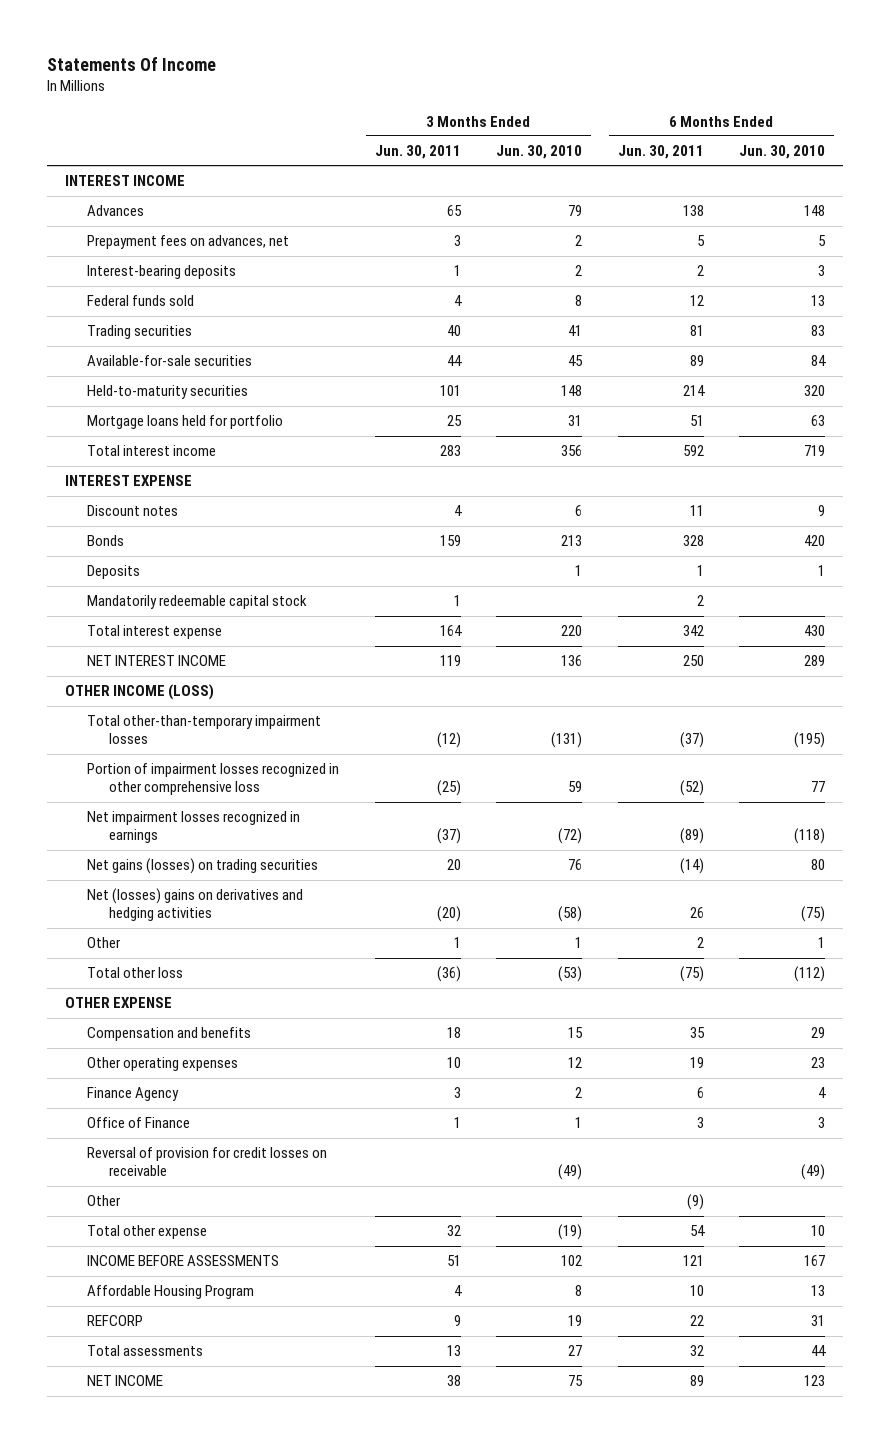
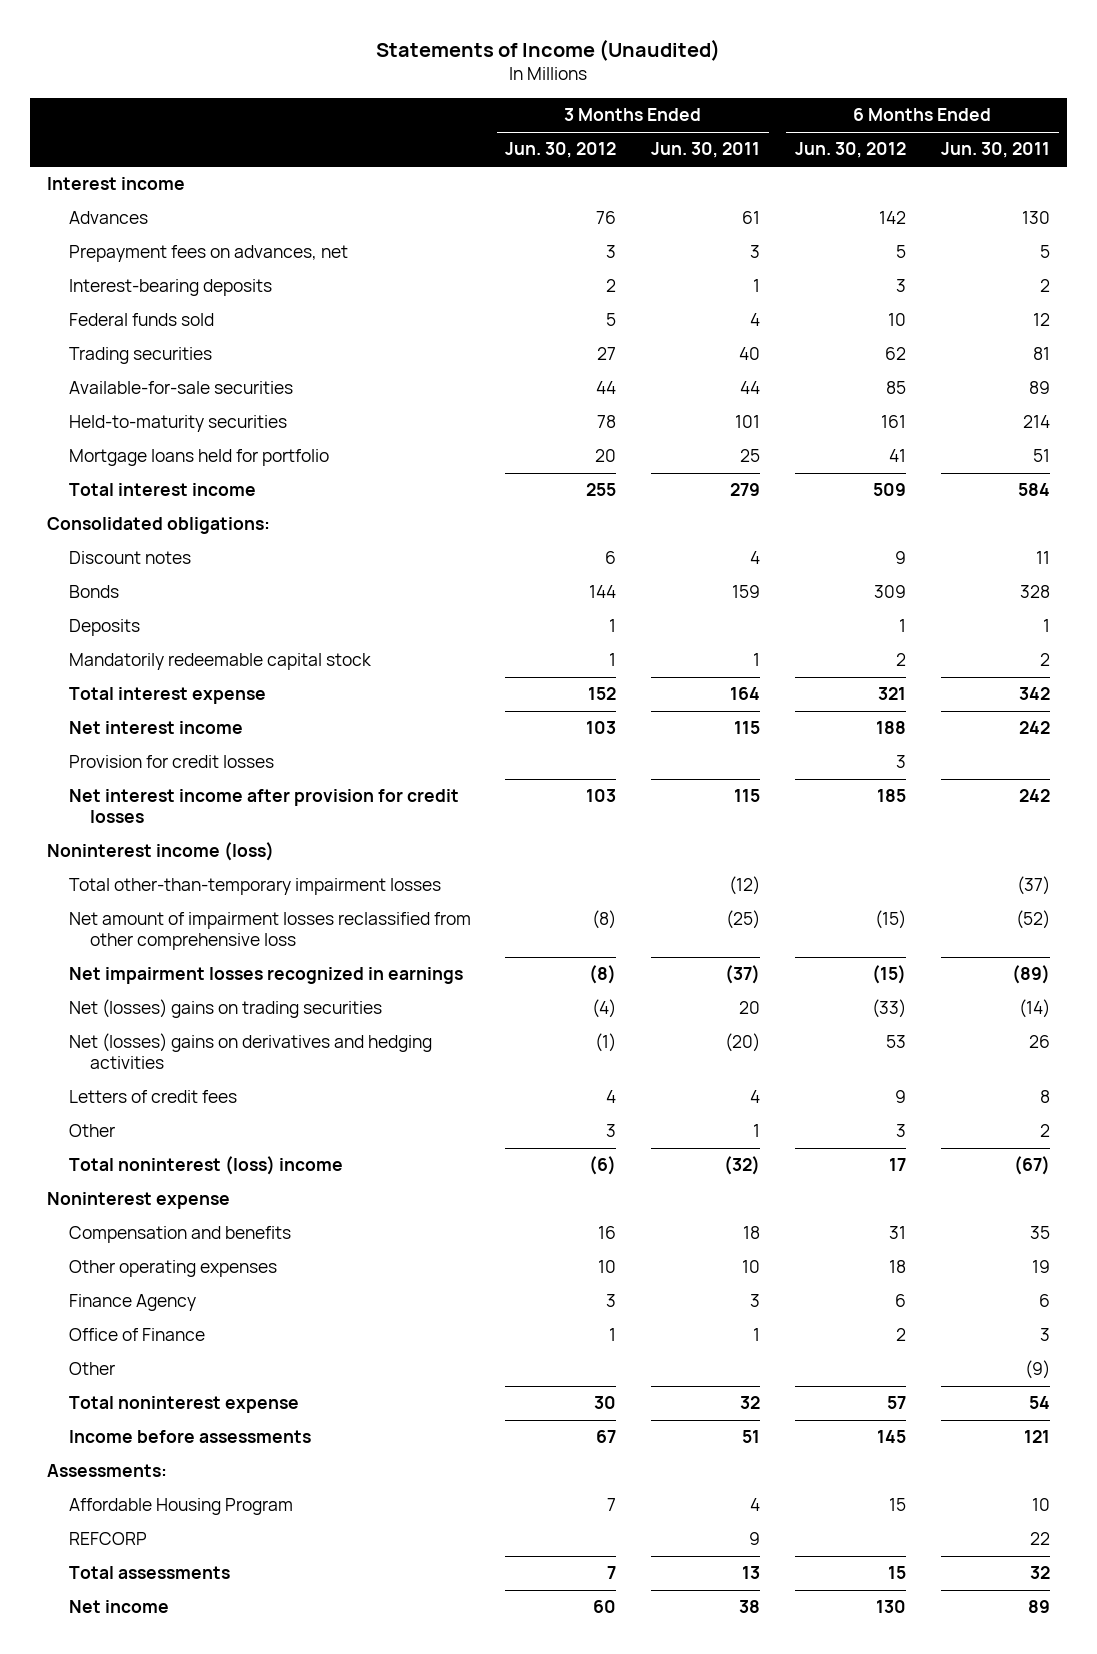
[47,56,217,71] Statements Of Income -> [376,38,721,61] Statements of Income (Unaudited)
[496,145,583,160] Jun. 30, 2010 -> none
[739,145,826,160] Jun. 30, 2010 -> none
none -> [505,142,617,159] Jun. 30, 2012
none -> [795,142,907,159] Jun. 30, 2012
[65,175,186,187] INTEREST INCOME -> [47,177,186,191] Interest income
[446,205,462,217] 65 -> [742,211,761,225] 61
[682,205,704,217] 138 -> [1021,211,1050,225] 130
[65,475,193,487] INTEREST EXPENSE -> none
[439,445,461,457] 283 -> [730,483,761,497] 279
[682,445,704,457] 592 -> [1017,483,1050,497] 584
none -> [47,517,271,535] Consolidated obligations:
[87,655,227,667] NET INTEREST INCOME -> [68,721,243,735] Net interest income
[439,655,461,667] 119 -> [734,721,761,735] 115
[682,655,704,667] 250 -> [1018,721,1050,735] 242
none -> [68,755,274,769] Provision for credit losses
none -> [68,789,459,823] Net interest income after provision for credit losses
[65,684,215,701] OTHER INCOME (LOSS) -> [47,842,275,862] Noninterest income (loss)
[87,763,340,796] Portion of impairment losses recognized in other comprehensive loss -> [68,912,471,950] Net amount of impairment losses reclassified from other comprehensive loss
[87,858,319,875] Net gains (losses) on trading securities -> [68,999,382,1019] Net (losses) gains on trading securities
none -> [68,1090,237,1104] Letters of credit fees
[87,967,184,979] Total other loss -> [68,1156,343,1176] Total noninterest (loss) income
[436,966,461,983] (36) -> [724,1156,761,1176] (32)
[679,966,704,983] (75) -> [1013,1156,1050,1176] (67)
[65,997,173,1009] OTHER EXPENSE -> [47,1192,231,1210] Noninterest expense
[87,1147,328,1177] Reversal of provision for credit losses on receivable -> none
[87,1225,208,1240] Total other expense -> [68,1396,299,1414] Total noninterest expense
[87,1255,280,1267] INCOME BEFORE ASSESSMENTS -> [68,1430,311,1444] Income before assessments
none -> [47,1464,168,1478] Assessments:
[87,1375,164,1387] NET INCOME -> [68,1600,169,1614] Net income

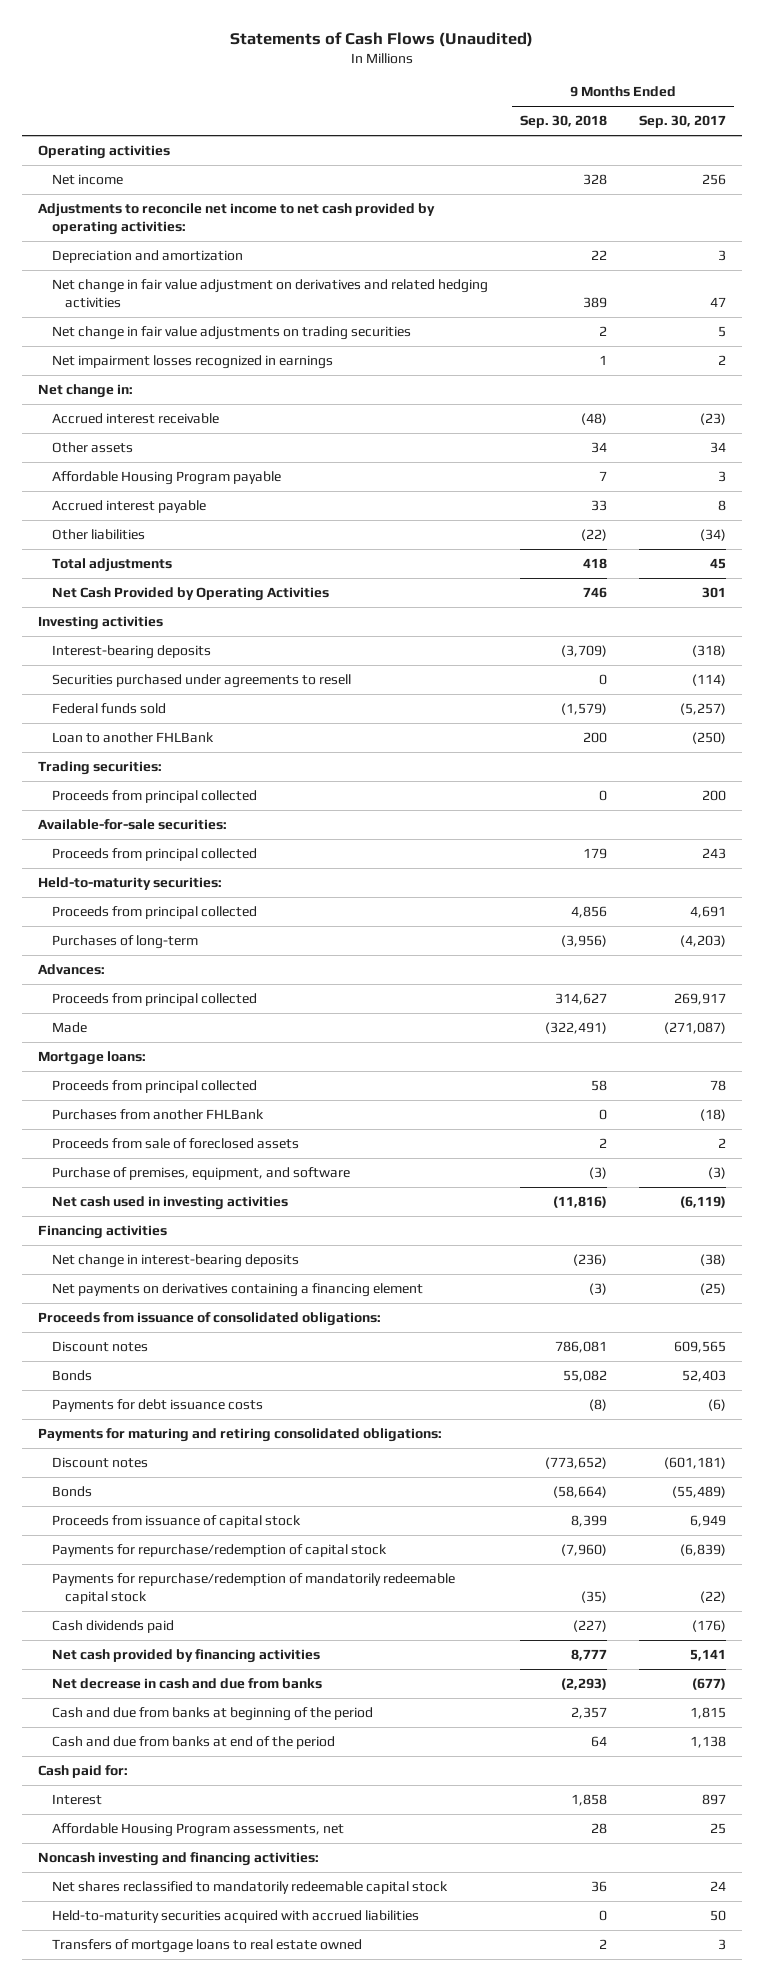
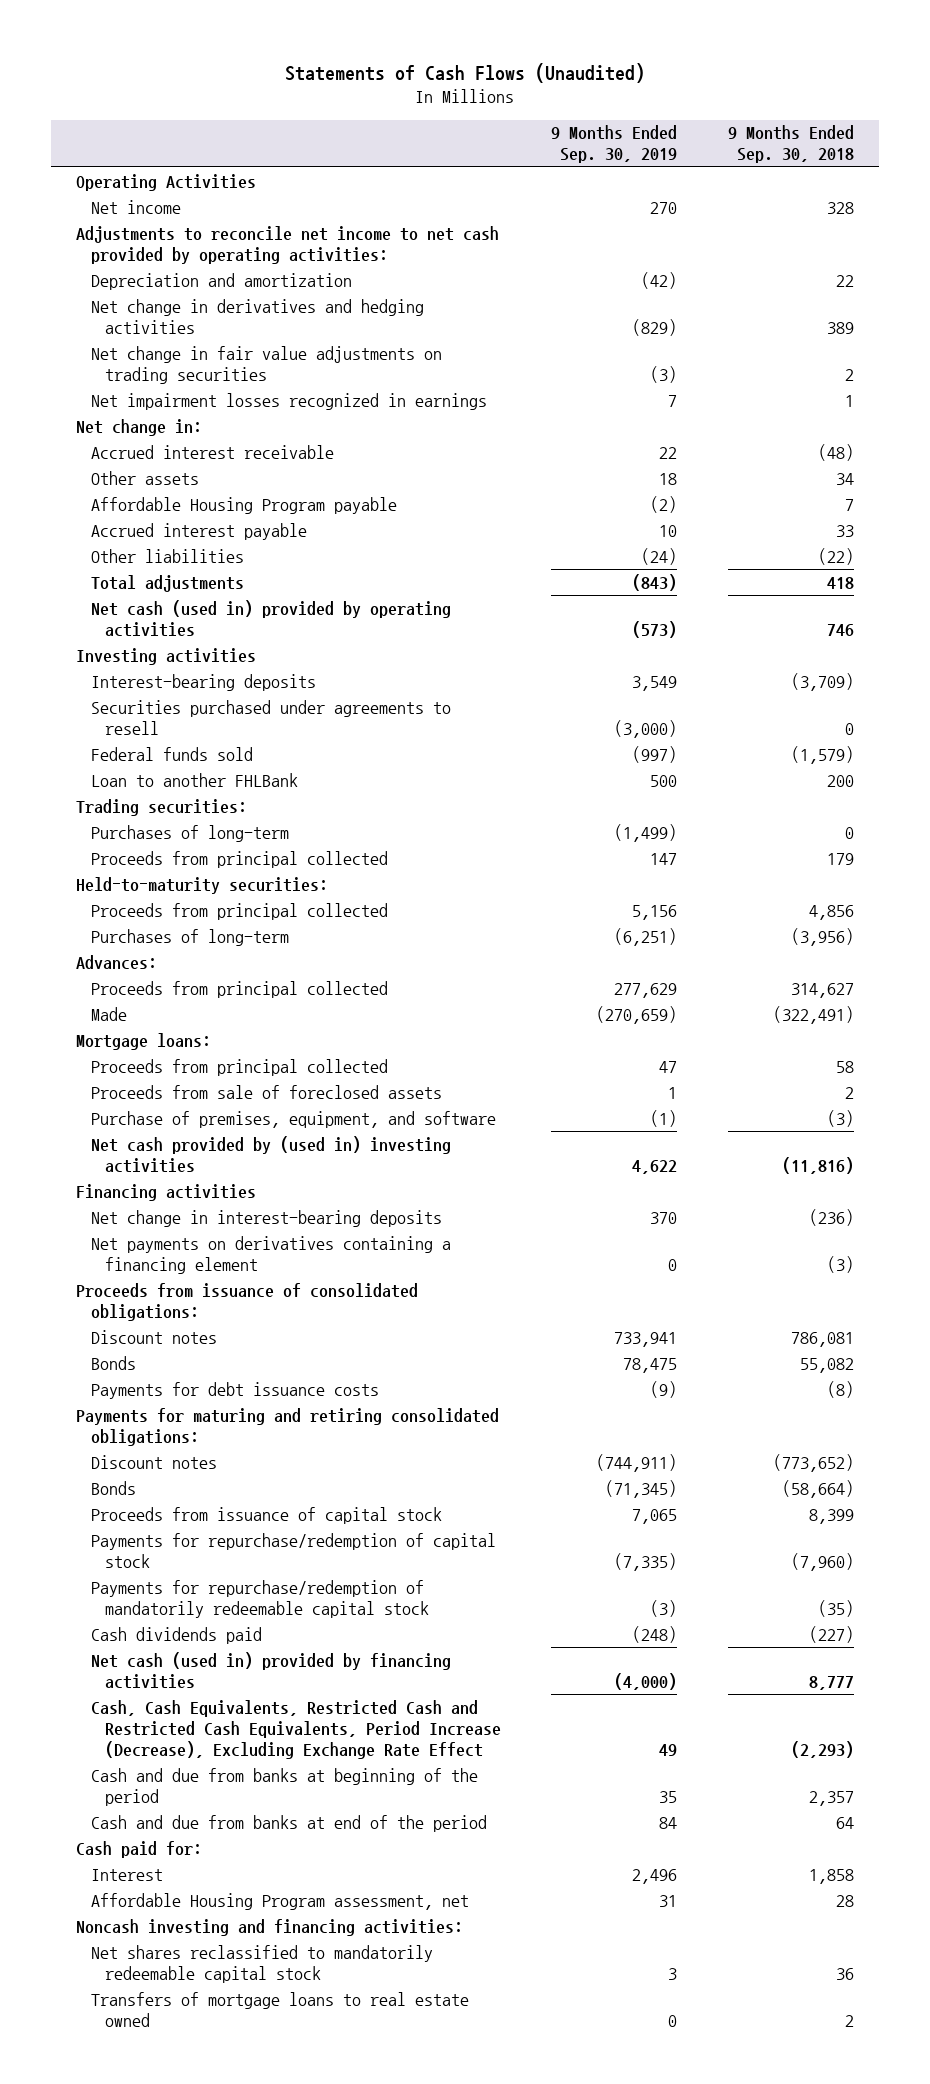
[638,115,726,129] Sep. 30, 2017 -> none
none -> [551,125,678,164] 9 Months Ended Sep. 30, 2019
[38,145,171,160] Operating activities -> [76,173,257,191] Operating Activities
[51,279,488,308] Net change in fair value adjustment on derivatives and related hedging activities -> [90,298,424,334] Net change in derivatives and hedging activities
[51,587,329,602] Net Cash Provided by Operating Activities -> [90,599,451,637] Net cash (used in) provided by operating activities
[51,790,257,804] Proceeds from principal collected -> none
[38,819,228,831] Available-for-sale securities: -> none
none -> [90,824,289,842] Purchases of long-term
[51,1109,264,1121] Purchases from another FHLBank -> none
[51,1196,288,1211] Net cash used in investing activities -> [90,1135,451,1173] Net cash provided by (used in) investing activities
[51,1649,320,1664] Net cash provided by financing activities -> [90,1651,451,1689] Net cash (used in) provided by financing activities
[51,1678,322,1690] Net decrease in cash and due from banks -> [90,1699,501,1759] Cash, Cash Equivalents, Restricted Cash and Restricted Cash Equivalents, Period Increase (Decrease), Excluding Exchange Rate Effect
[51,1823,344,1838] Affordable Housing Program assessments, net -> [90,1892,469,1910] Affordable Housing Program assessment, net
[51,1910,419,1924] Held-to-maturity securities acquired with accrued liabilities -> none

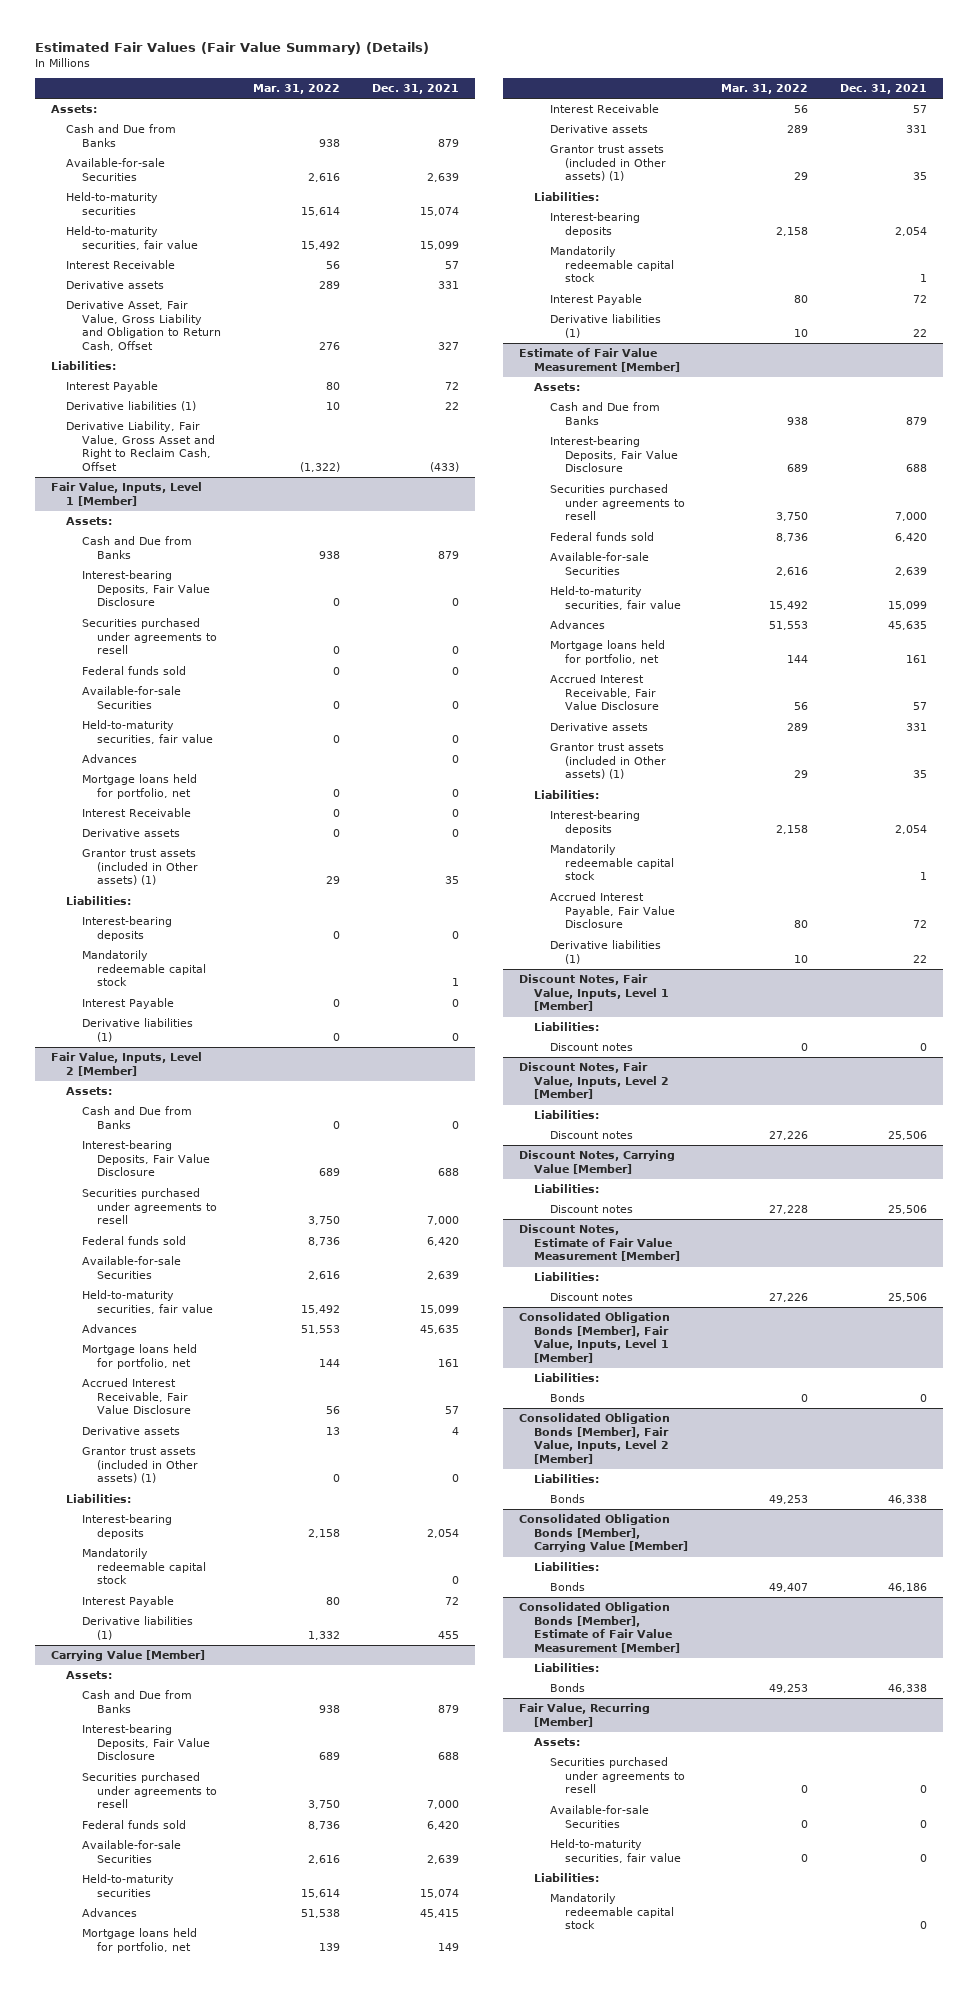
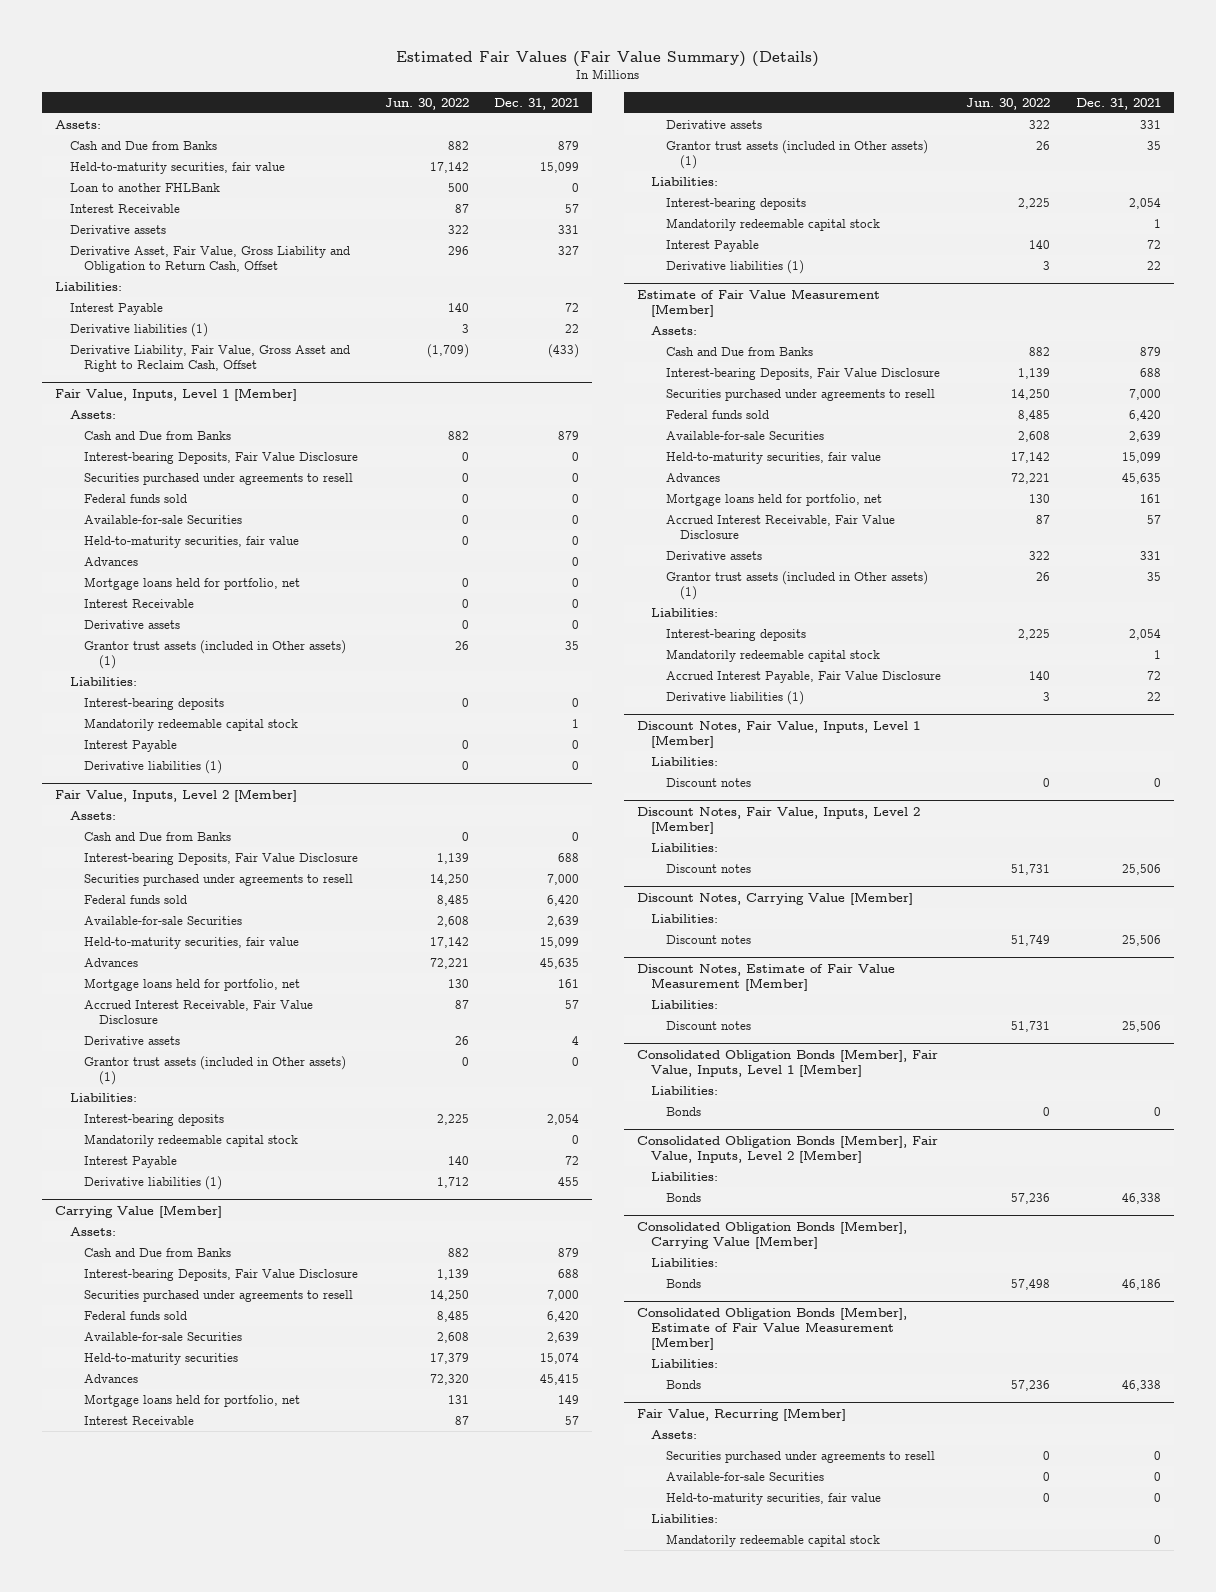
[252,84,340,95] Mar. 31, 2022 -> none
none -> [384,97,469,110] Jun. 30, 2022
[66,158,166,181] Available-for-sale Securities -> none
[66,192,159,215] Held-to-maturity securities -> none
none -> [69,182,220,192] Loan to another FHLBank

